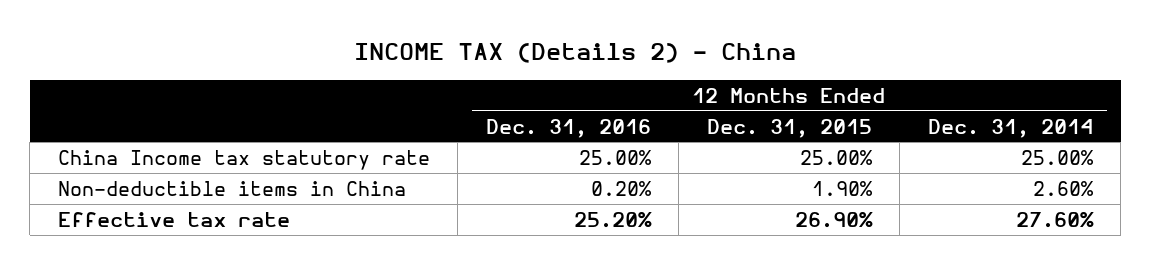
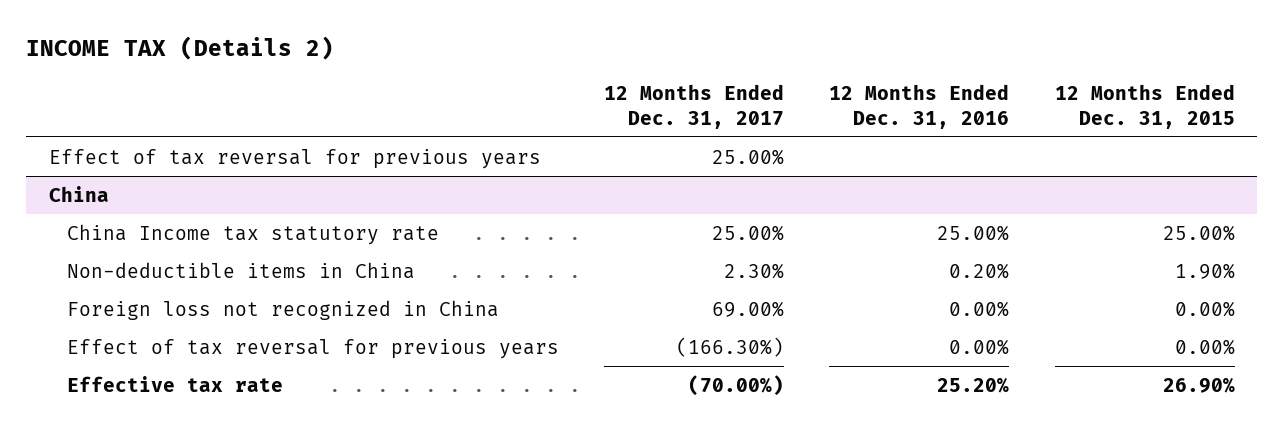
[354,43,797,64] INCOME TAX (Details 2) - China -> [25,35,334,60] INCOME TAX (Details 2)
[927,118,1093,138] Dec. 31, 2014 -> none
none -> [603,84,784,129] 12 Months Ended Dec. 31, 2017
none -> [48,148,541,169] Effect of tax reversal for previous years
none -> [48,185,109,202] China
none -> [66,299,499,320] Foreign loss not recognized in China
none -> [66,338,559,359] Effect of tax reversal for previous years

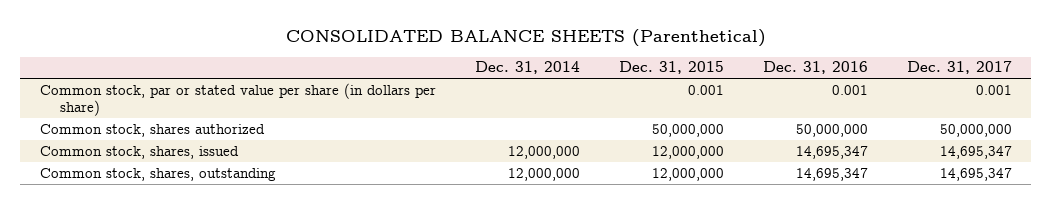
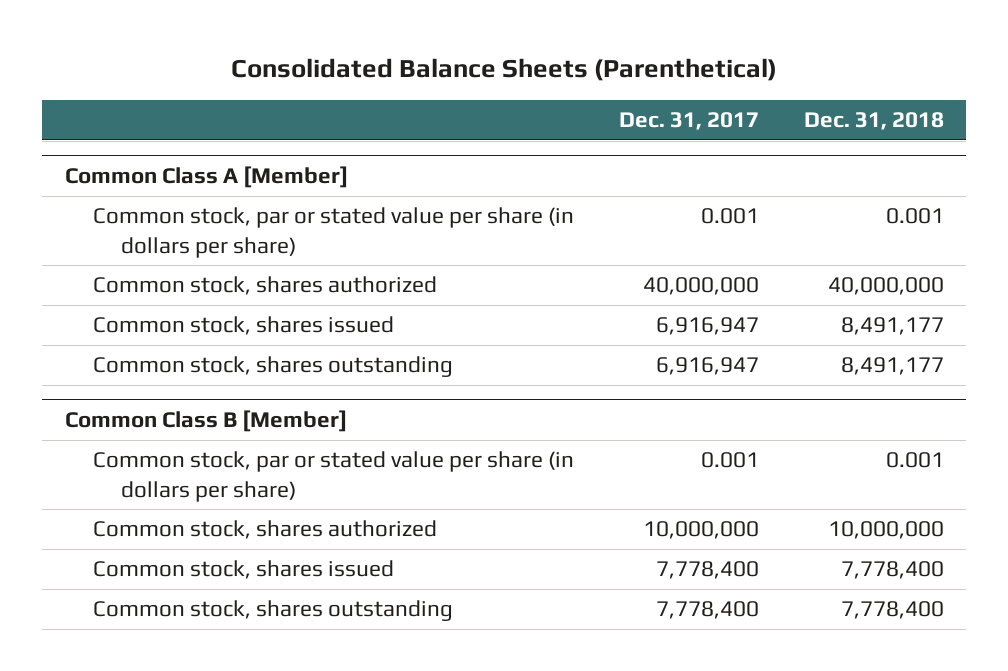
[285,29,766,48] CONSOLIDATED BALANCE SHEETS (Parenthetical) -> [231,58,778,82] Consolidated Balance Sheets (Parenthetical)
[474,61,580,75] Dec. 31, 2014 -> none
[618,61,724,75] Dec. 31, 2015 -> none
[762,61,868,75] Dec. 31, 2016 -> none
none -> [803,111,944,130] Dec. 31, 2018
none -> [64,165,348,188] Common Class A [Member]
[939,123,1012,137] 50,000,000 -> [642,277,759,296] 40,000,000
[39,145,239,159] Common stock, shares, issued -> [92,316,394,336] Common stock, shares issued
[939,145,1012,159] 14,695,347 -> [655,317,759,336] 6,916,947
[39,167,276,181] Common stock, shares, outstanding -> [92,356,453,378] Common stock, shares outstanding
[939,167,1012,181] 14,695,347 -> [655,357,759,376] 6,916,947
none -> [64,409,347,432] Common Class B [Member]
none -> [92,451,574,502] Common stock, par or stated value per share (in dollars per share)
none -> [92,520,437,540] Common stock, shares authorized
none -> [92,560,394,580] Common stock, shares issued
none -> [92,600,453,622] Common stock, shares outstanding

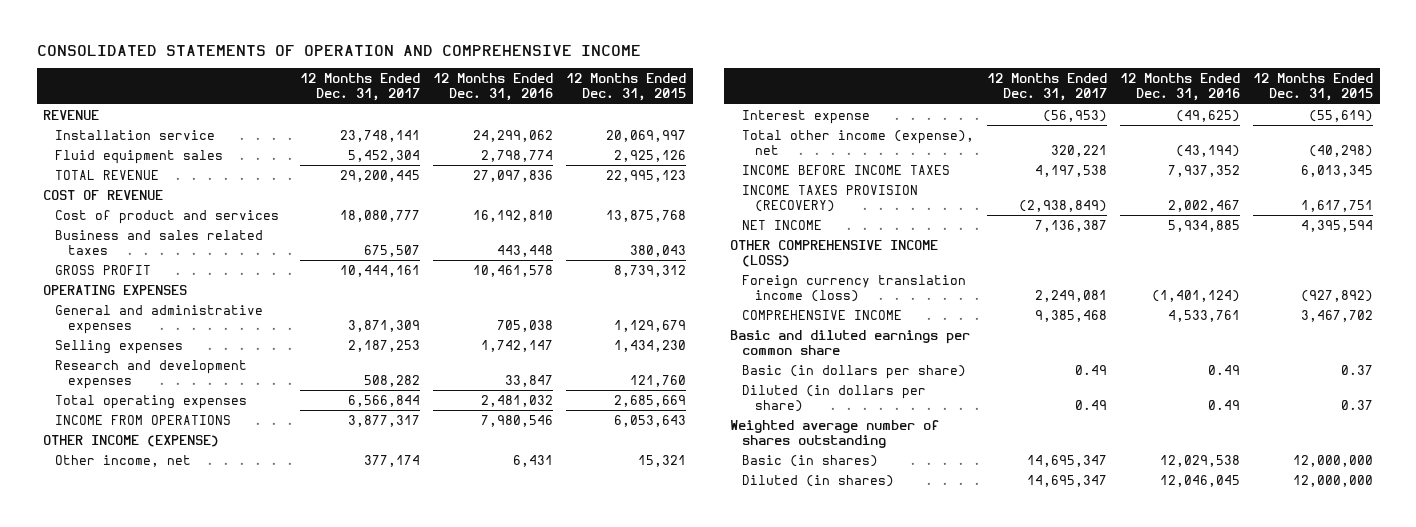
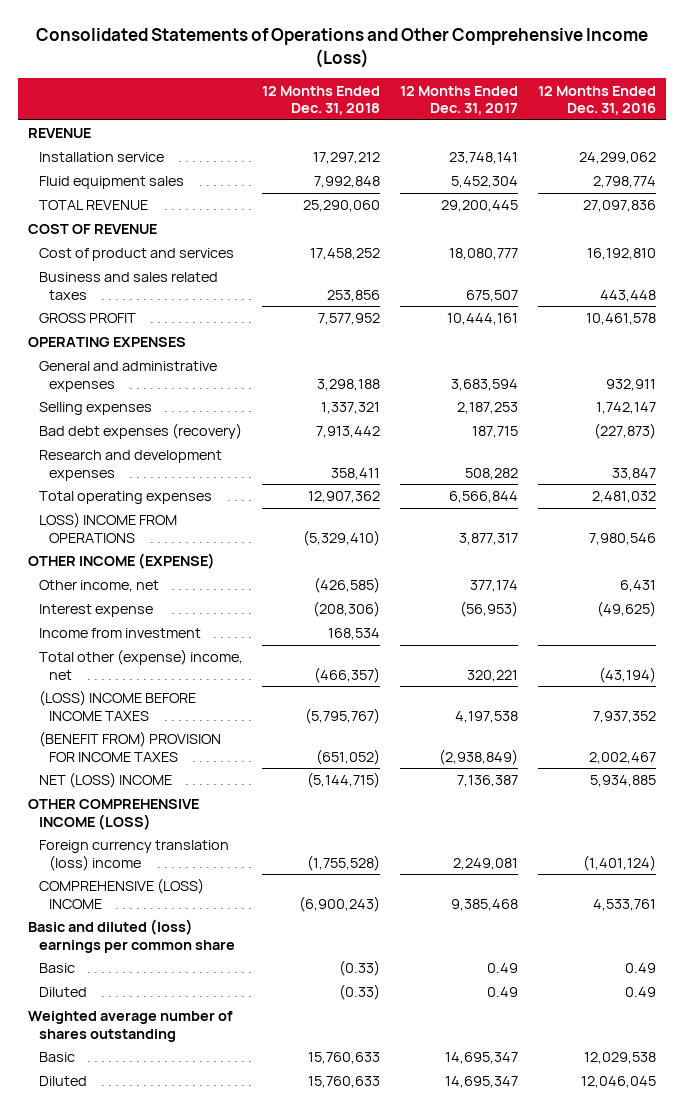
[36,45,641,57] CONSOLIDATED STATEMENTS OF OPERATION AND COMPREHENSIVE INCOME -> [36,27,649,68] Consolidated Statements of Operations and Other Comprehensive Income (Loss)
[566,73,687,102] 12 Months Ended Dec. 31, 2015 -> none
none -> [262,85,381,115] 12 Months Ended Dec. 31, 2018
[348,319,421,332] 3,871,309 -> [451,378,519,391] 3,683,594
[497,319,554,332] 705,038 -> [606,378,657,391] 932,911
none -> [38,423,242,440] Bad debt expenses (recovery)
[55,414,232,425] INCOME FROM OPERATIONS -> [38,512,177,543] LOSS) INCOME FROM OPERATIONS
none -> [38,628,201,639] Income from investment
[742,129,975,155] Total other income (expense), net -> [38,649,243,680] Total other (expense) income, net
[742,164,951,175] INCOME BEFORE INCOME TAXES -> [38,690,196,721] (LOSS) INCOME BEFORE INCOME TAXES
[742,184,919,212] INCOME TAXES PROVISION (RECOVERY) -> [38,731,221,762] (BENEFIT FROM) PROVISION FOR INCOME TAXES
[742,219,823,230] NET INCOME -> [38,772,172,789] NET (LOSS) INCOME
[742,274,967,302] Foreign currency translation income (loss) -> [38,840,229,871] Foreign currency translation (loss) income
[742,309,903,320] COMPREHENSIVE INCOME -> [38,878,204,909] COMPREHENSIVE (LOSS) INCOME
[730,329,971,355] Basic and diluted earnings per common share -> [28,919,235,953] Basic and diluted (loss) earnings per common share
[742,364,967,379] Basic (in dollars per share) -> [38,963,75,974] Basic
[742,384,927,412] Diluted (in dollars per share) -> [38,987,87,998] Diluted
[742,454,879,467] Basic (in shares) -> [38,1052,75,1063] Basic
[742,474,895,487] Diluted (in shares) -> [38,1076,87,1087] Diluted

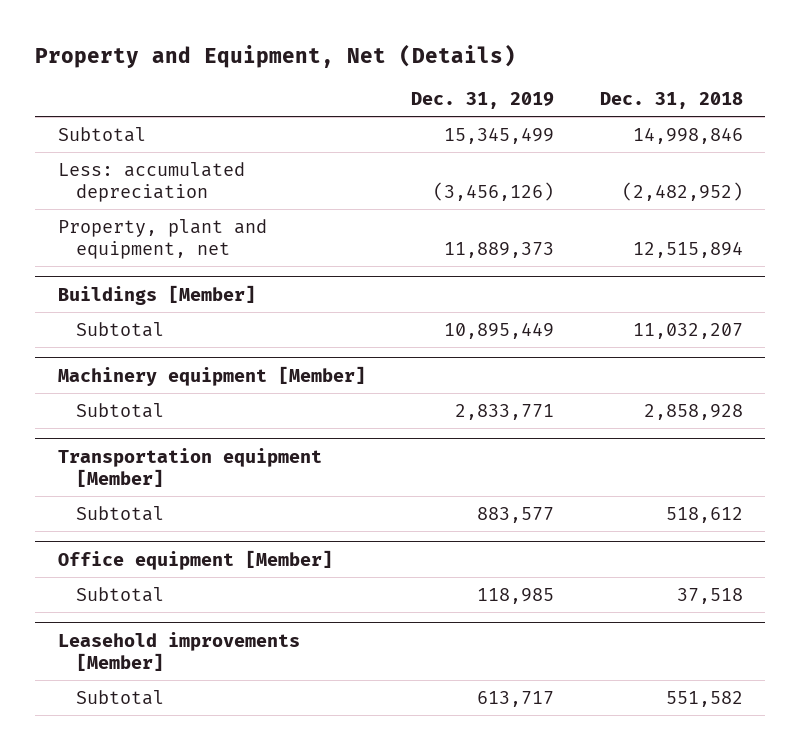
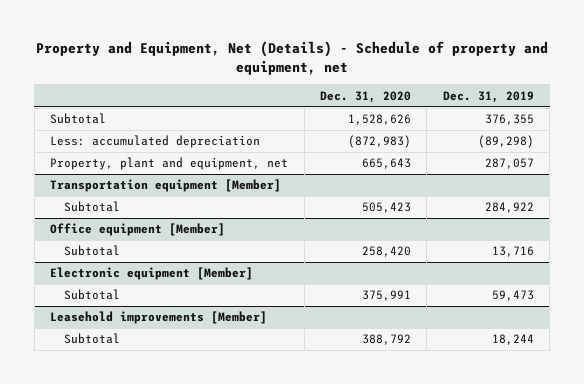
[34,43,516,68] Property and Equipment, Net (Details) -> [35,41,548,76] Property and Equipment, Net (Details) - Schedule of property and equipment, net
[599,91,743,109] Dec. 31, 2018 -> none
none -> [319,90,411,103] Dec. 31, 2020
[57,284,256,305] Buildings [Member] -> none
[75,321,164,337] Subtotal -> none
[57,365,366,386] Machinery equipment [Member] -> none
[75,402,164,418] Subtotal -> none
[444,127,555,144] 15,345,499 -> [484,114,534,126] 376,355
[433,181,555,201] (3,456,126) -> [477,135,534,149] (89,298)
[444,241,555,258] 11,889,373 -> [484,158,534,170] 287,057
[477,506,555,523] 883,577 -> [484,202,534,214] 284,922
[477,587,555,604] 118,985 -> [491,246,534,258] 13,716
none -> [50,267,254,281] Electronic equipment [Member]
none -> [64,289,121,301] Subtotal
[477,690,555,707] 613,717 -> [491,334,534,346] 18,244

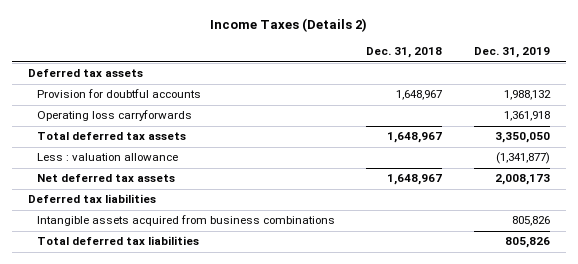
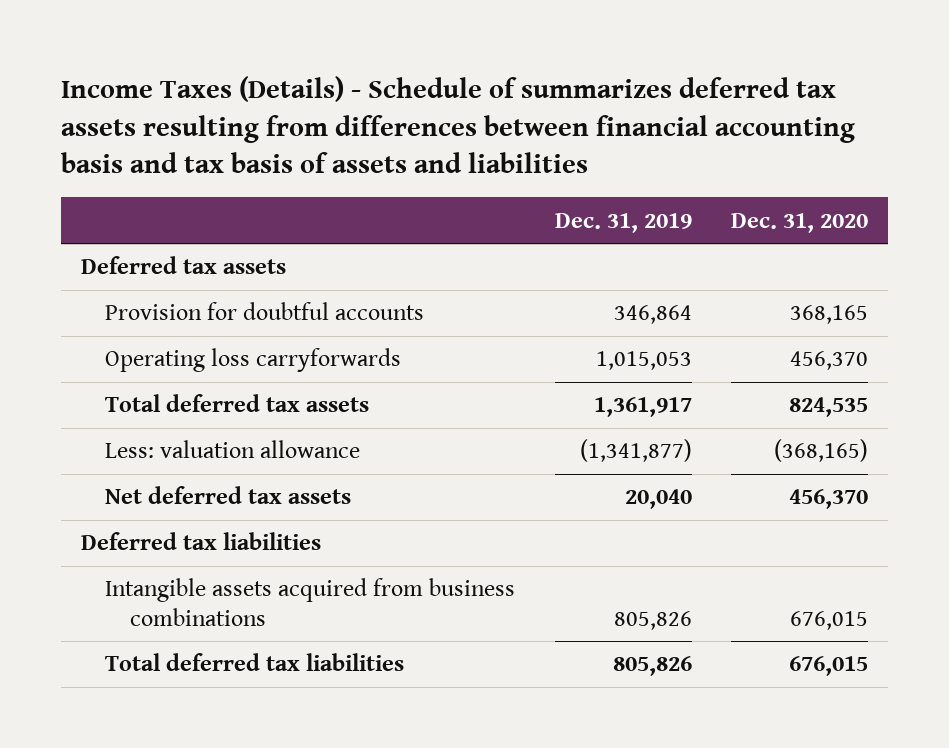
[209,18,367,33] Income Taxes (Details 2) -> [60,76,855,174] Income Taxes (Details) - Schedule of summarizes deferred tax assets resulting from differences between financial accounting basis and tax basis of assets and liabilities
[366,47,443,59] Dec. 31, 2018 -> none
none -> [730,212,868,233] Dec. 31, 2020
[503,90,551,101] 1,988,132 -> [613,305,692,325] 346,864
[503,111,550,122] 1,361,918 -> [595,351,692,371] 1,015,053
[494,132,550,144] 3,350,050 -> [593,397,692,418] 1,361,917
[36,153,178,162] Less : valuation allowance -> [105,440,361,459] Less: valuation allowance
[494,174,550,186] 2,008,173 -> [624,489,692,510] 20,040

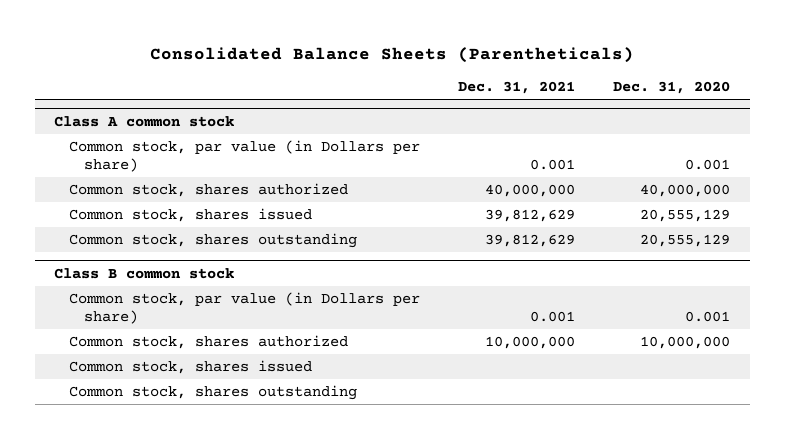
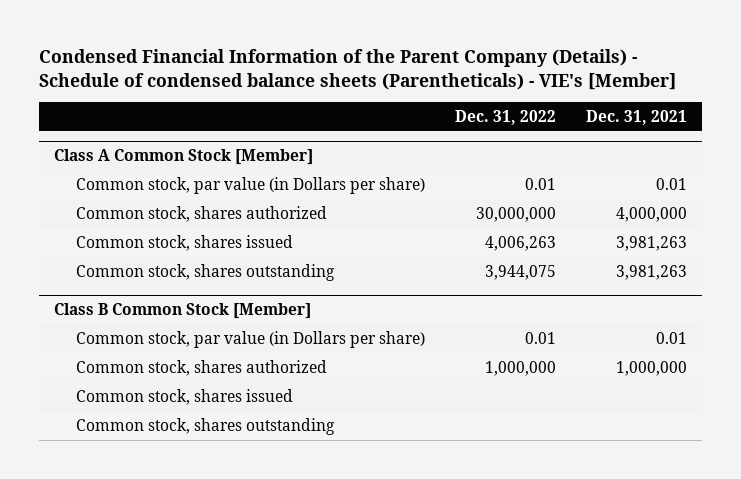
[150,46,635,63] Consolidated Balance Sheets (Parentheticals) -> [39,49,677,90] Condensed Financial Information of the Parent Company (Details) - Schedule of condensed balance sheets (Parentheticals) - VIE's [Member]
[613,81,731,95] Dec. 31, 2020 -> none
none -> [454,110,556,126] Dec. 31, 2022
[54,115,235,127] Class A common stock -> [54,149,314,166] Class A Common Stock [Member]
[530,158,576,170] 0.001 -> [655,177,687,190] 0.01
[485,183,576,197] 40,000,000 -> [615,206,687,222] 4,000,000
[485,208,576,222] 39,812,629 -> [615,235,687,251] 3,981,263
[485,233,576,247] 39,812,629 -> [615,264,687,280] 3,981,263
[54,267,235,279] Class B common stock -> [54,303,312,320] Class B Common Stock [Member]
[530,310,576,322] 0.001 -> [655,331,687,344] 0.01
[485,335,576,349] 10,000,000 -> [615,360,687,376] 1,000,000

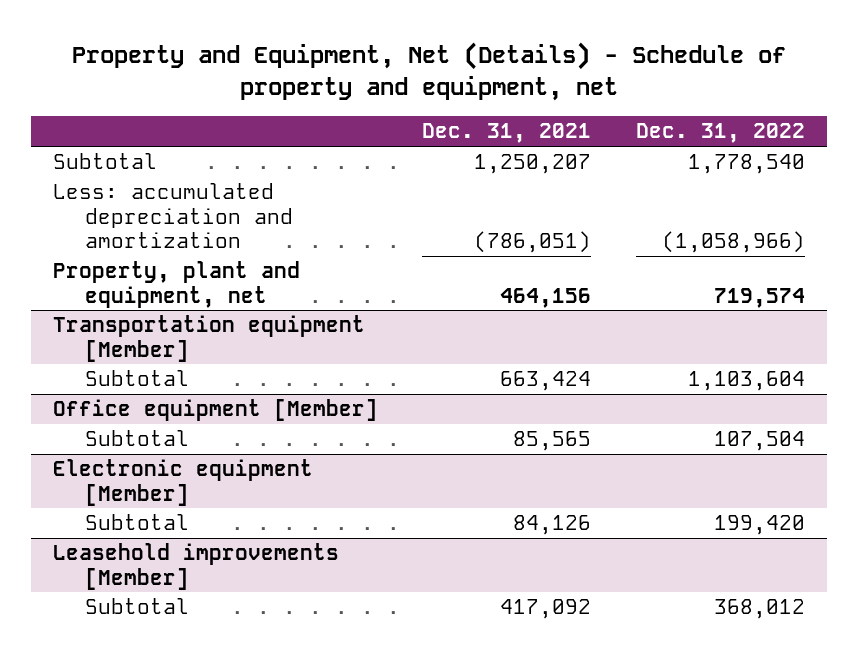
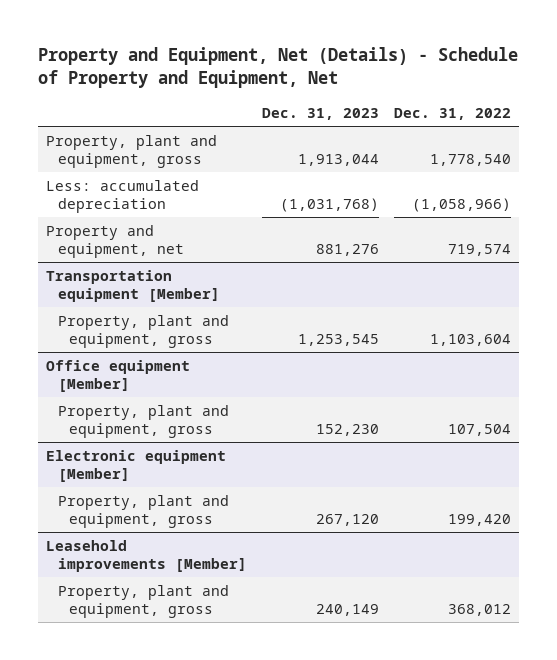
[71,42,786,102] Property and Equipment, Net (Details) - Schedule of property and equipment, net -> [38,46,519,88] Property and Equipment, Net (Details) - Schedule of Property and Equipment, Net
[422,123,592,144] Dec. 31, 2021 -> none
none -> [261,107,379,120] Dec. 31, 2023
[53,153,158,170] Subtotal -> [45,135,217,168] Property, plant and equipment, gross
[53,183,294,248] Less: accumulated depreciation and amortization -> [45,180,199,213] Less: accumulated depreciation
[53,261,301,308] Property, plant and equipment, net -> [45,225,184,258] Property and equipment, net
[85,370,190,387] Subtotal -> [57,315,229,348] Property, plant and equipment, gross
[85,430,190,447] Subtotal -> [57,405,229,438] Property, plant and equipment, gross
[85,514,190,531] Subtotal -> [57,495,229,528] Property, plant and equipment, gross
[85,598,190,615] Subtotal -> [57,585,229,618] Property, plant and equipment, gross

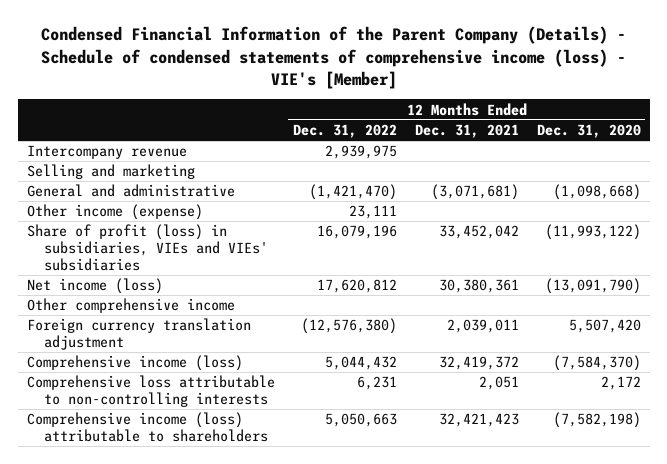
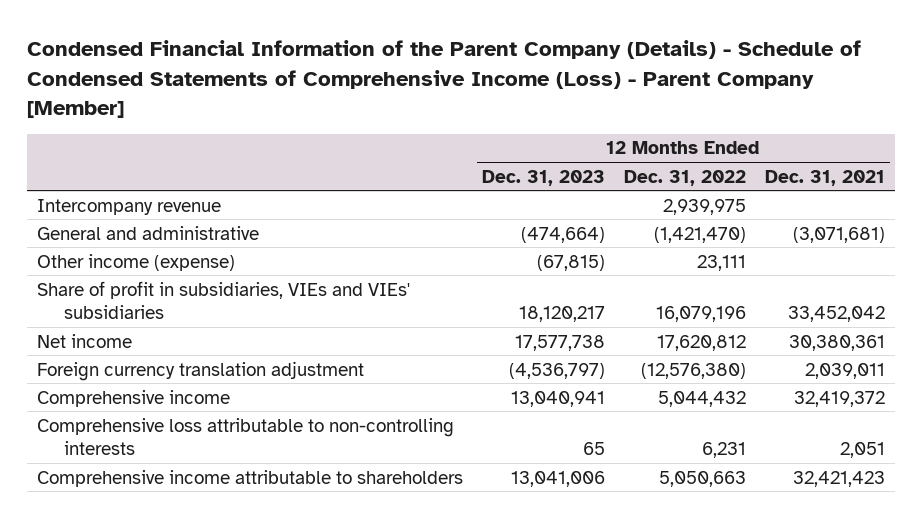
[40,26,626,89] Condensed Financial Information of the Parent Company (Details) - Schedule of condensed statements of comprehensive income (loss) - VIE's [Member] -> [26,40,861,118] Condensed Financial Information of the Parent Company (Details) - Schedule of Condensed Statements of Comprehensive Income (Loss) - Parent Company [Member]
[536,124,641,139] Dec. 31, 2020 -> none
none -> [481,169,605,186] Dec. 31, 2023
[26,164,195,180] Selling and marketing -> none
[26,298,235,314] Other comprehensive income -> none
[26,224,268,272] Share of profit (loss) in subsidiaries, VIEs and VIEs' subsidiaries -> [36,280,410,320] Share of profit in subsidiaries, VIEs and VIEs' subsidiaries
[26,278,163,295] Net income (loss) -> [36,333,132,348] Net income
[26,355,243,372] Comprehensive income (loss) -> [36,389,230,407] Comprehensive income
[26,412,268,443] Comprehensive income (loss) attributable to shareholders -> [36,469,463,487] Comprehensive income attributable to shareholders

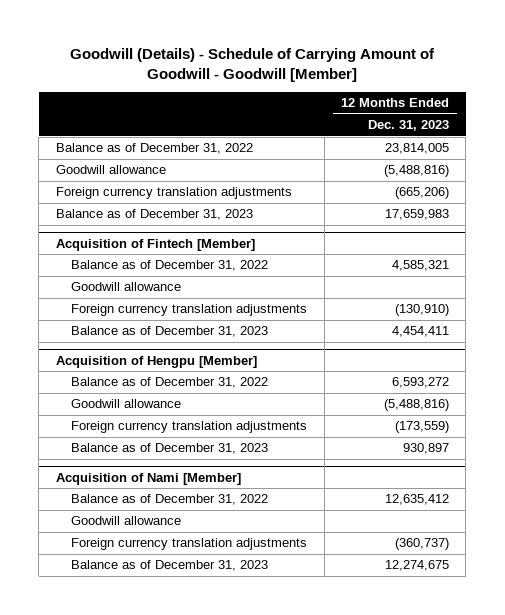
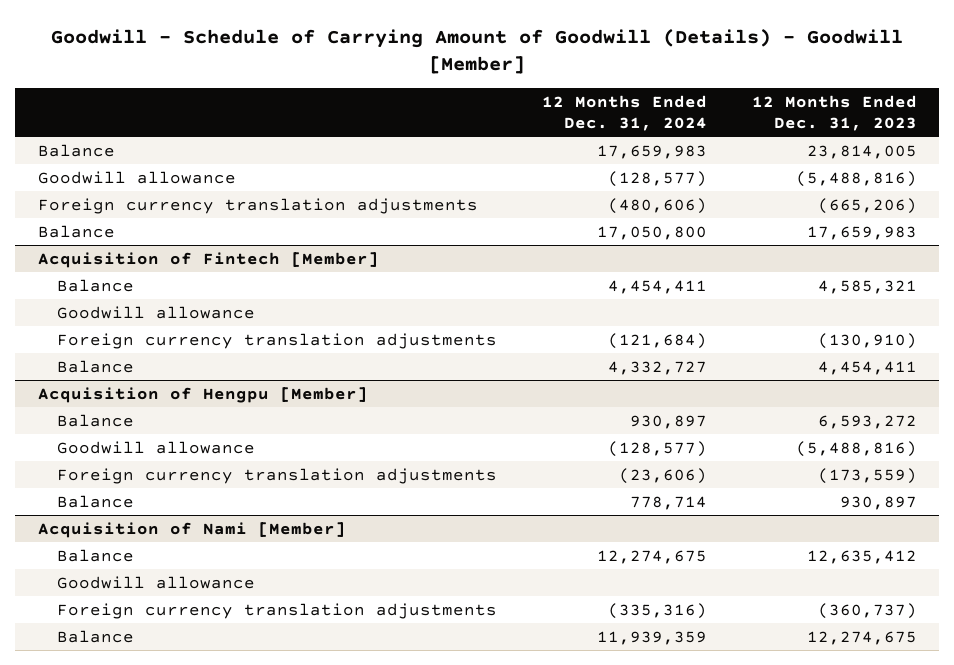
[70,47,436,83] Goodwill (Details) - Schedule of Carrying Amount of Goodwill - Goodwill [Member] -> [51,28,904,75] Goodwill - Schedule of Carrying Amount of Goodwill (Details) - Goodwill [Member]
none -> [541,94,707,131] 12 Months Ended Dec. 31, 2024
[55,143,253,155] Balance as of December 31, 2022 -> [37,143,115,157] Balance
[55,209,253,221] Balance as of December 31, 2023 -> [37,224,115,238] Balance
[71,260,269,272] Balance as of December 31, 2022 -> [57,278,135,292] Balance
[71,326,269,338] Balance as of December 31, 2023 -> [57,359,135,373] Balance
[71,377,269,389] Balance as of December 31, 2022 -> [57,413,135,427] Balance
[71,443,269,455] Balance as of December 31, 2023 -> [57,494,135,508] Balance
[71,494,269,506] Balance as of December 31, 2022 -> [57,548,135,562] Balance
[71,560,269,572] Balance as of December 31, 2023 -> [57,629,135,643] Balance

